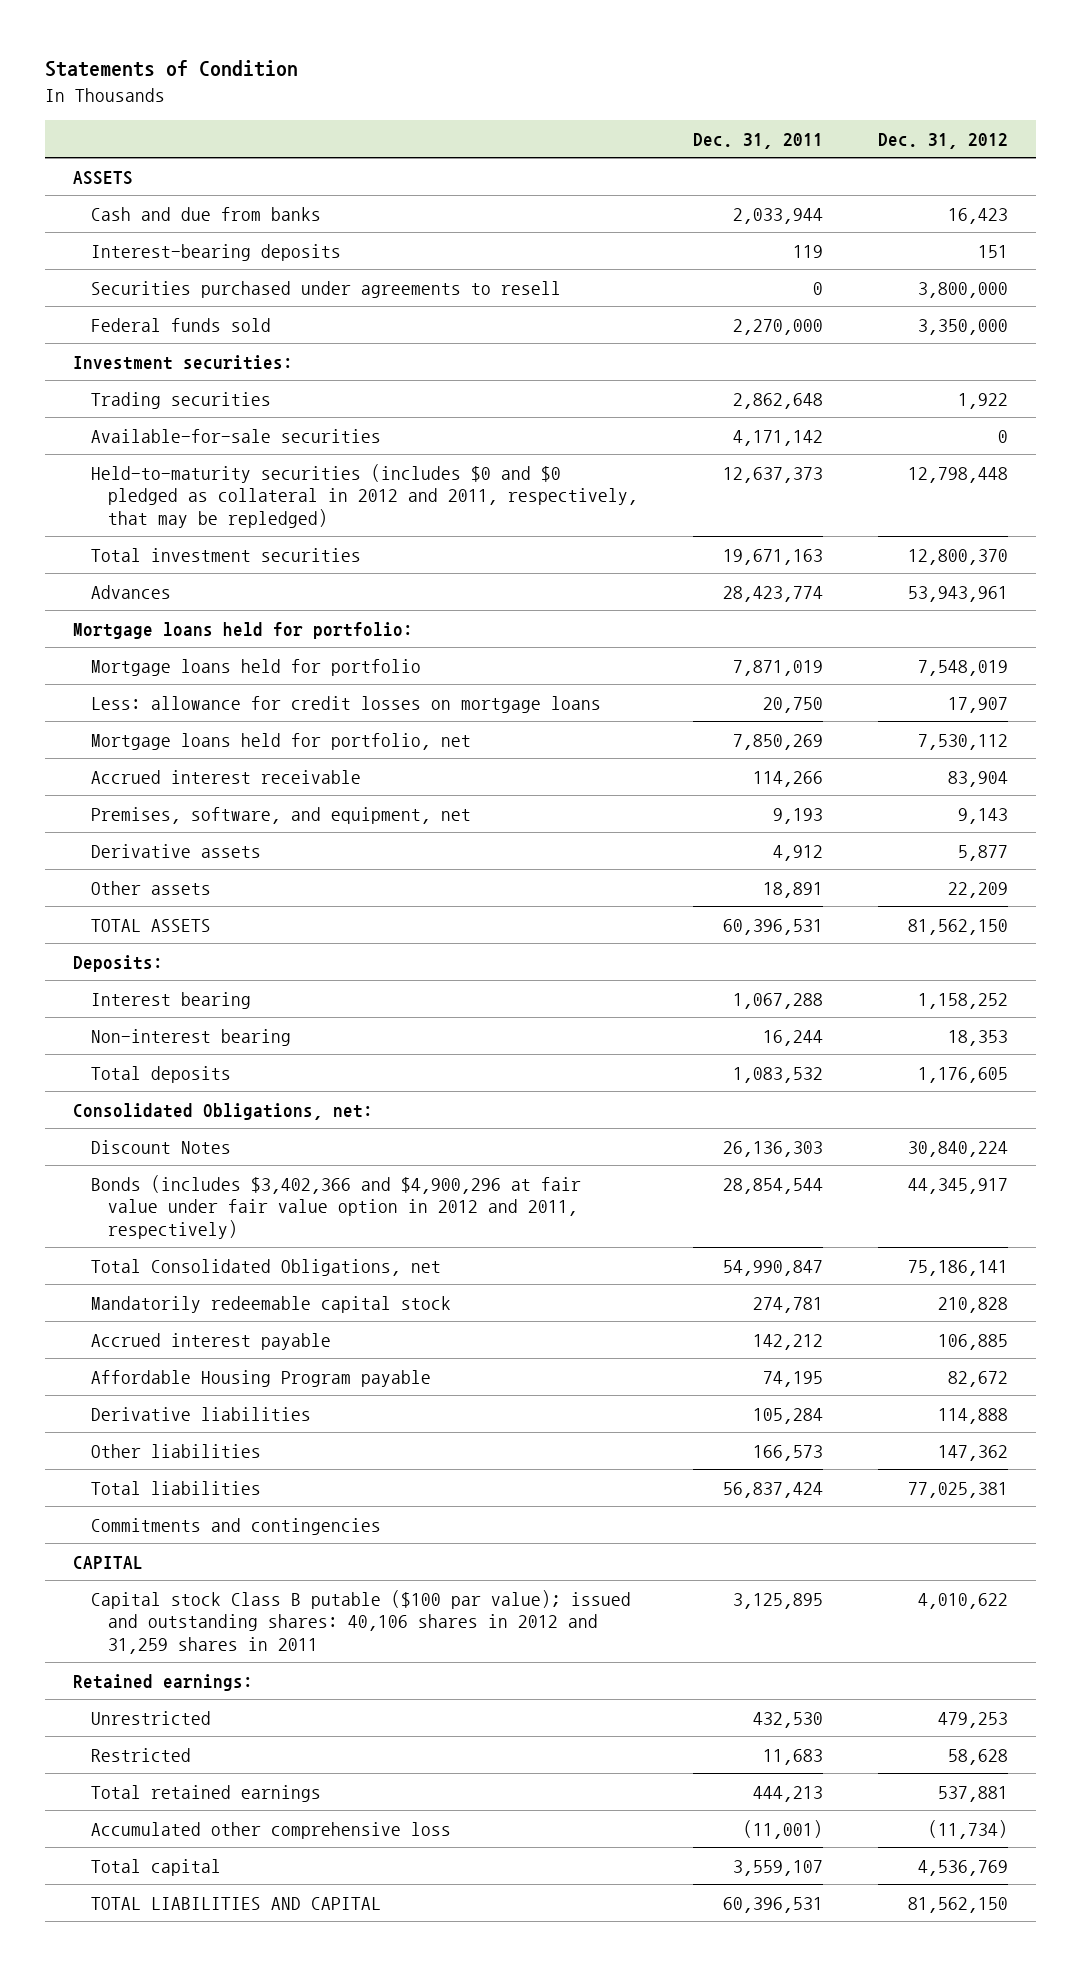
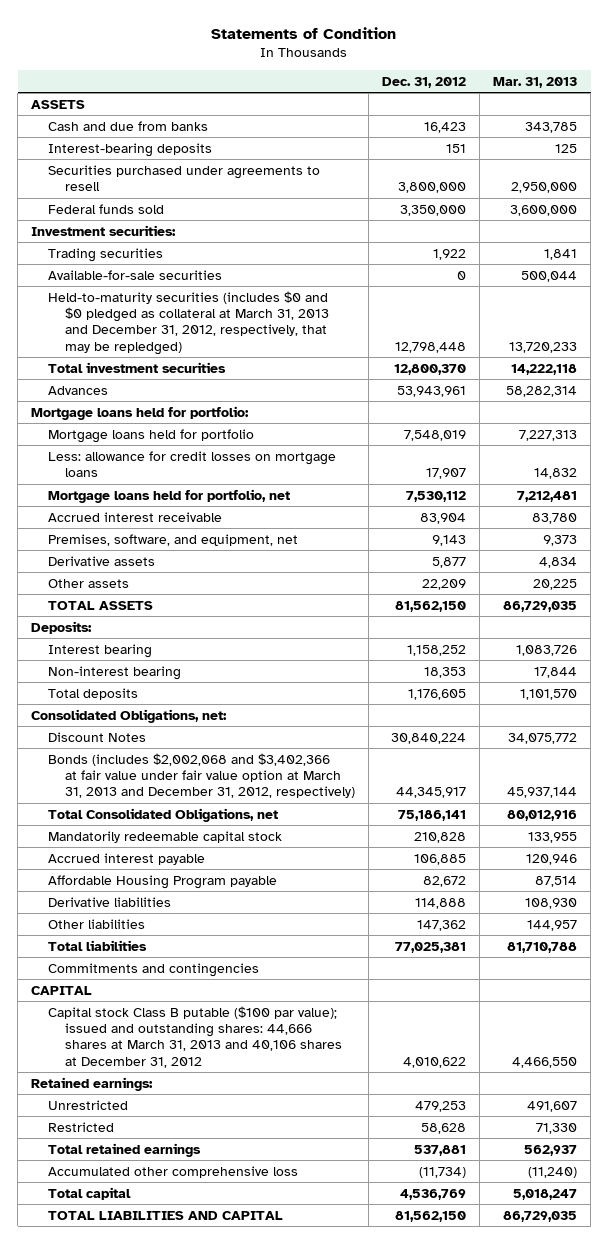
[693,132,824,149] Dec. 31, 2011 -> none
none -> [493,76,578,88] Mar. 31, 2013
[90,463,639,528] Held-to-maturity securities (includes $0 and $0 pledged as collateral in 2012 and 2011, respectively, that may be repledged) -> [48,290,330,355] Held-to-maturity securities (includes $0 and $0 pledged as collateral at March 31, 2013 and December 31, 2012, respectively, that may be repledged)
[90,1174,581,1239] Bonds (includes $3,402,366 and $4,900,296 at fair value under fair value option in 2012 and 2011, respectively) -> [48,752,356,799] Bonds (includes $2,002,068 and $3,402,366 at fair value under fair value option at March 31, 2013 and December 31, 2012, respectively)
[90,1589,631,1654] Capital stock Class B putable ($100 par value); issued and outstanding shares: 40,106 shares in 2012 and 31,259 shares in 2011 -> [48,1005,343,1068] Capital stock Class B putable ($100 par value); issued and outstanding shares: 44,666 shares at March 31, 2013 and 40,106 shares at December 31, 2012

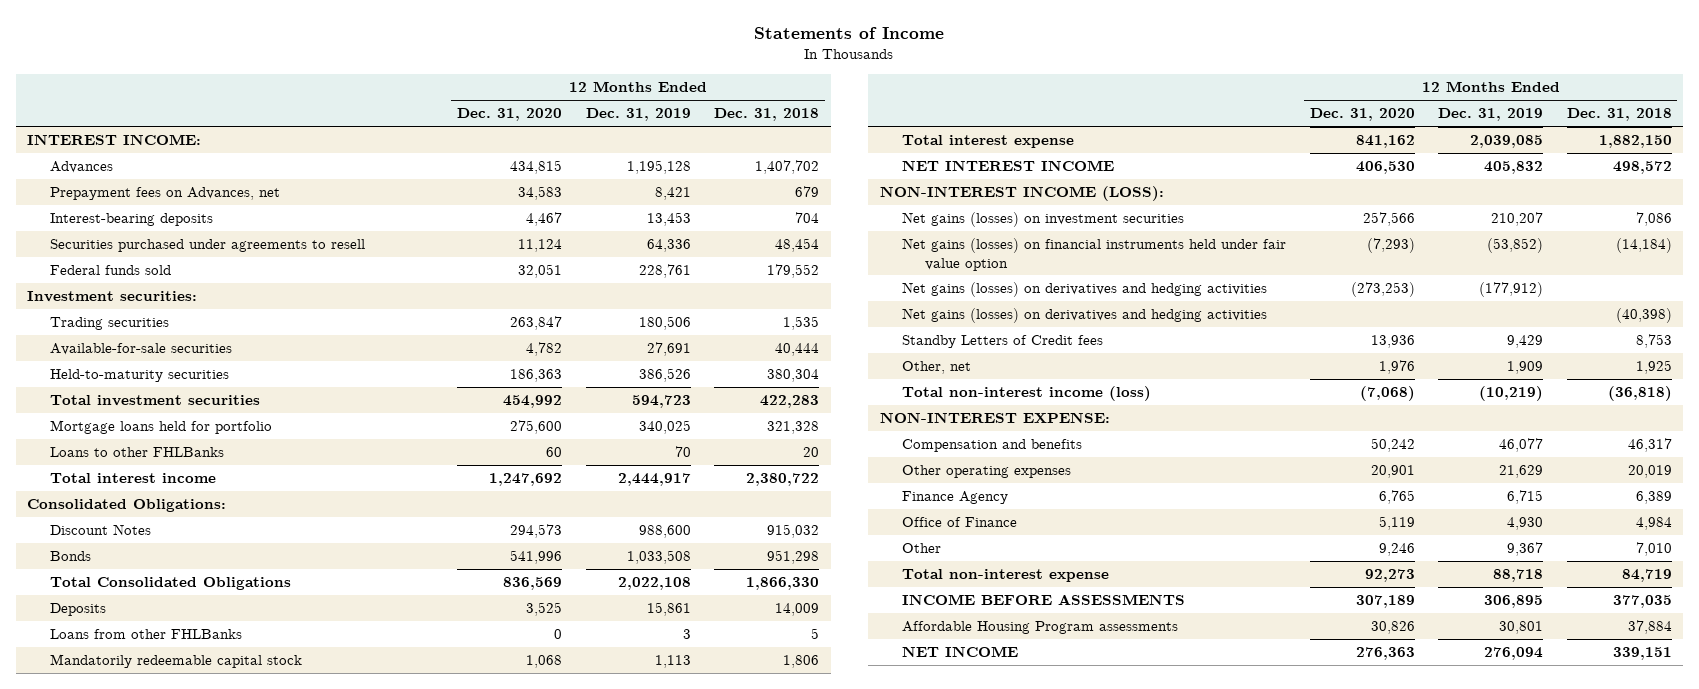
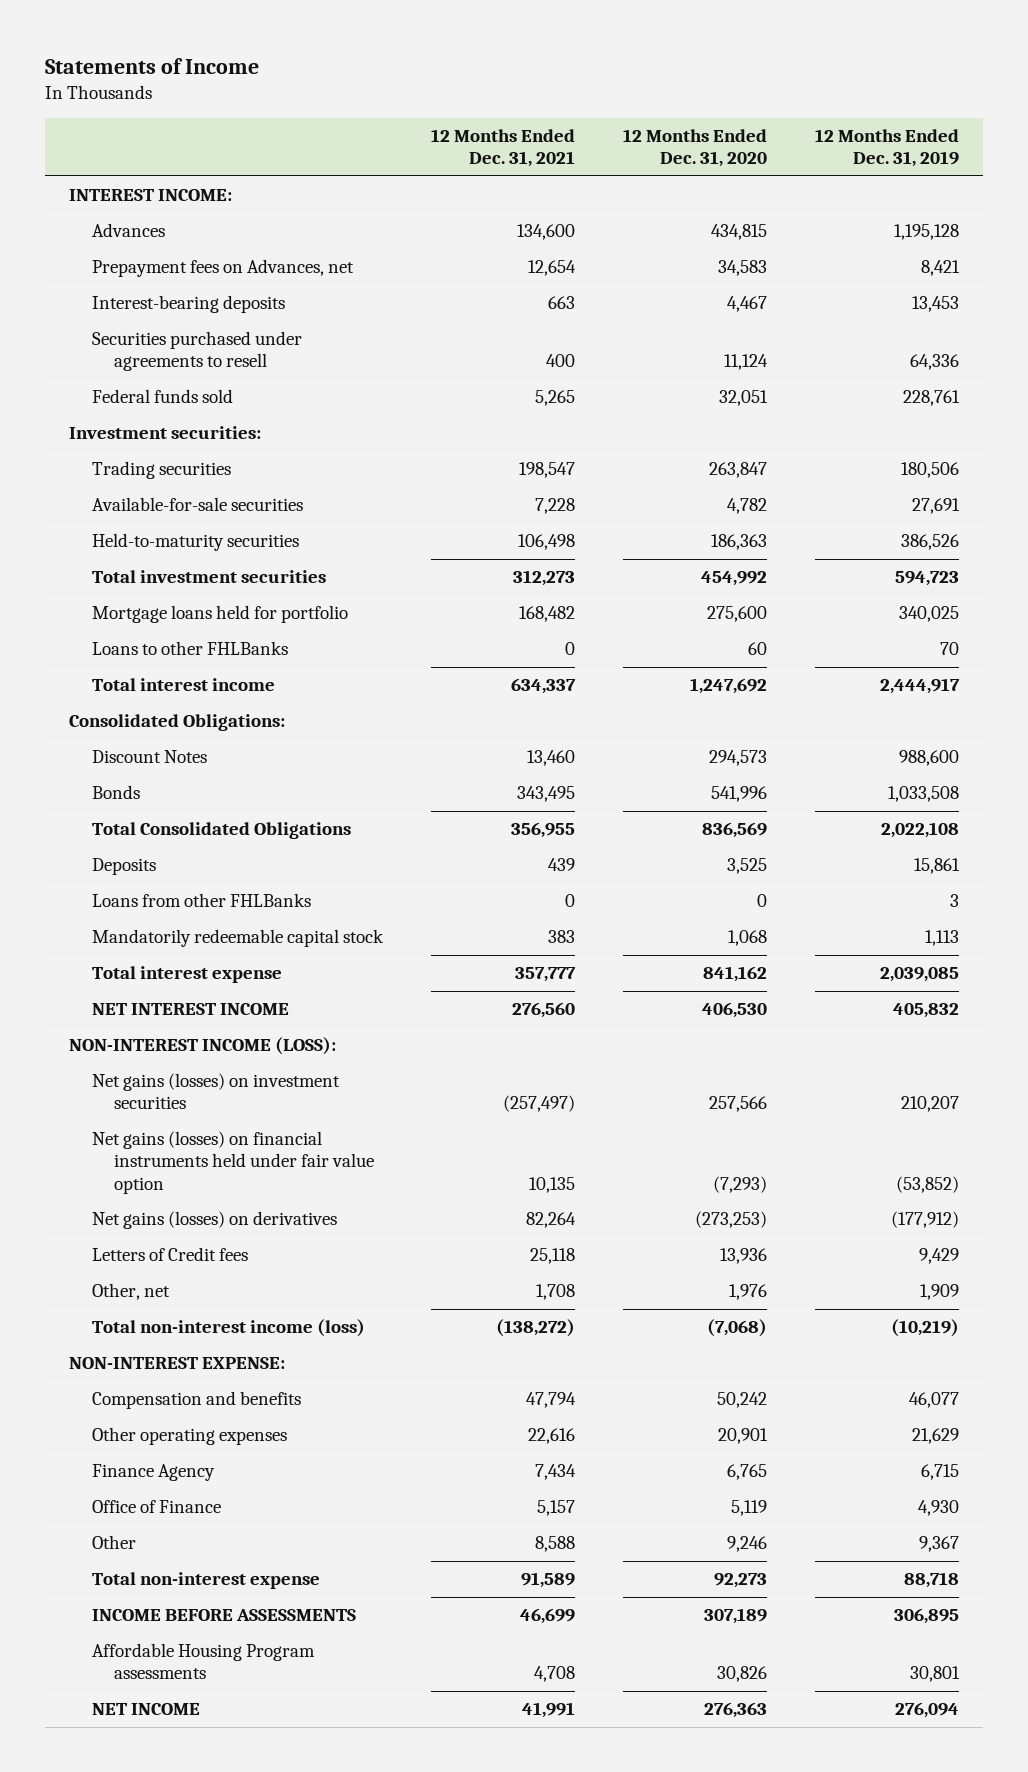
[714,108,820,122] Dec. 31, 2018 -> none
none -> [430,128,575,168] 12 Months Ended Dec. 31, 2021
[902,308,1268,324] Net gains (losses) on derivatives and hedging activities -> none
[902,282,1268,298] Net gains (losses) on derivatives and hedging activities -> [91,1211,337,1230] Net gains (losses) on derivatives
[902,335,1104,349] Standby Letters of Credit fees -> [91,1247,248,1262] Letters of Credit fees

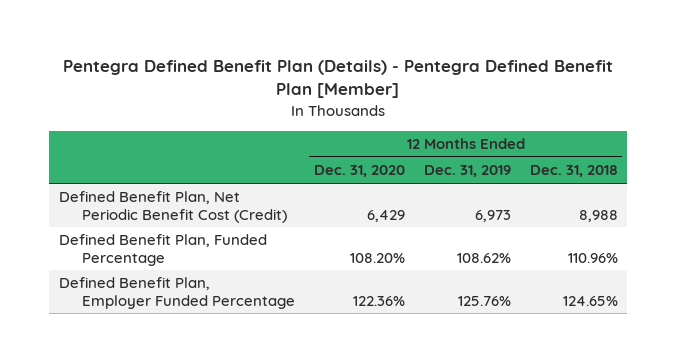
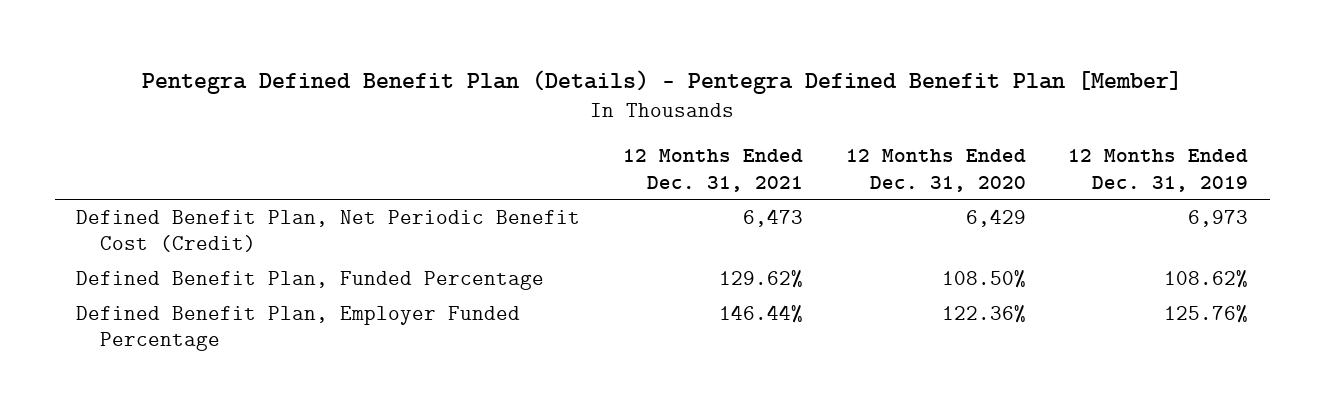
[529,165,618,178] Dec. 31, 2018 -> none
none -> [623,149,804,192] 12 Months Ended Dec. 31, 2021
[349,252,405,263] 108.20% -> [941,269,1026,288] 108.50%

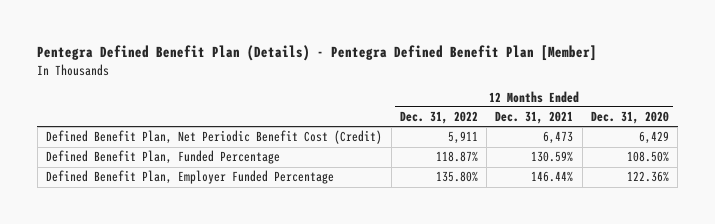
[1068,149,1249,192] 12 Months Ended Dec. 31, 2019 -> none
none -> [399,111,478,125] Dec. 31, 2022
[719,269,804,288] 129.62% -> [531,151,574,163] 130.59%

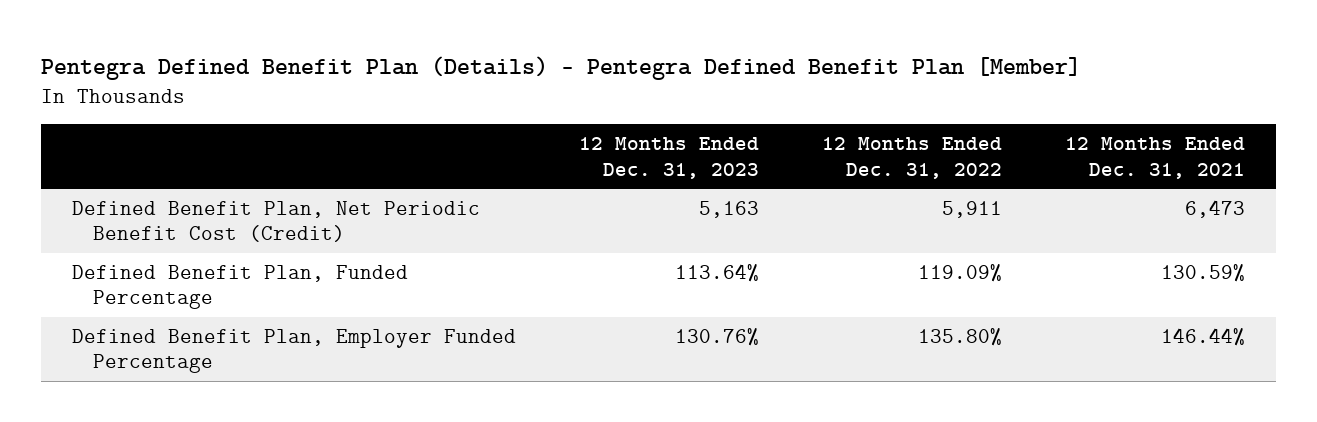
[591,111,670,125] Dec. 31, 2020 -> none
none -> [579,136,760,179] 12 Months Ended Dec. 31, 2023
[435,151,478,163] 118.87% -> [917,263,1002,282] 119.09%

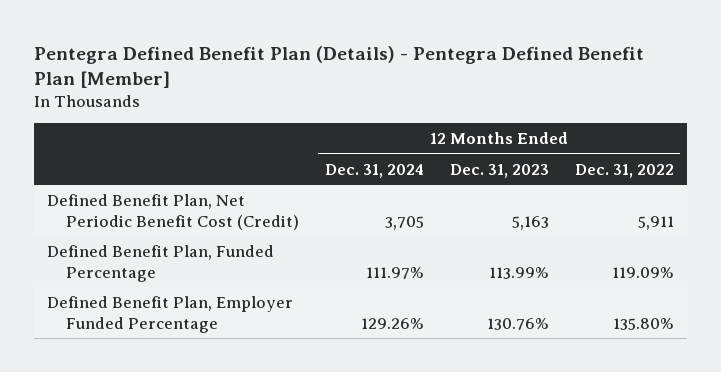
[1064,136,1245,179] 12 Months Ended Dec. 31, 2021 -> none
none -> [324,163,424,178] Dec. 31, 2024
[675,263,760,282] 113.64% -> [488,266,549,279] 113.99%

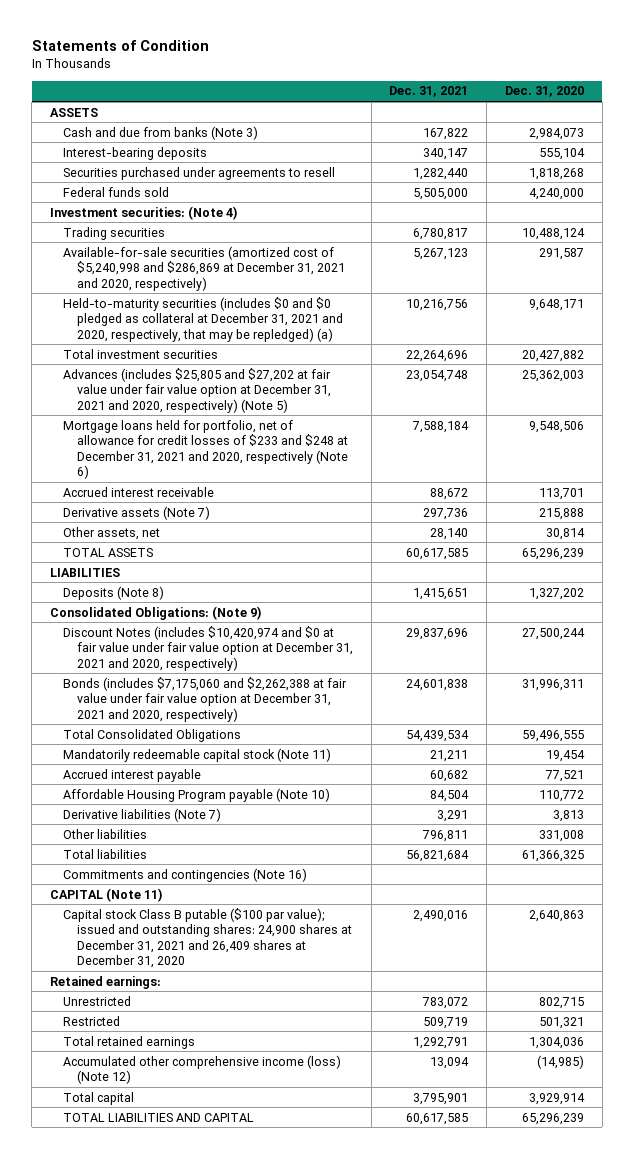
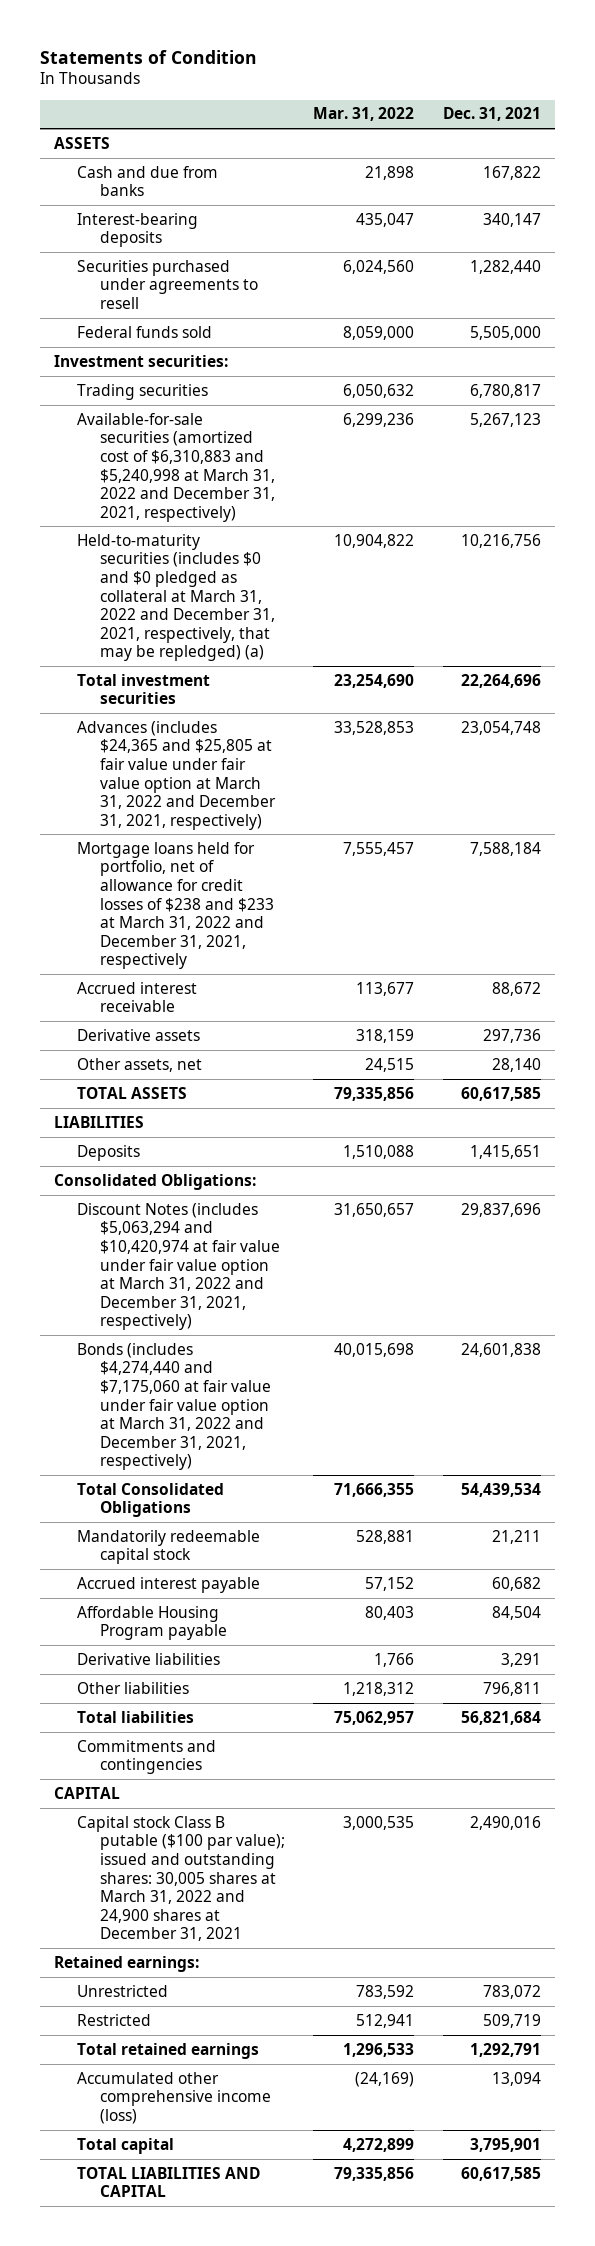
[504,86,584,98] Dec. 31, 2020 -> none
none -> [313,107,415,122] Mar. 31, 2022
[63,125,259,140] Cash and due from banks (Note 3) -> [76,165,218,197] Cash and due from banks
[49,205,238,220] Investment securities: (Note 4) -> [54,354,229,367] Investment securities:
[63,245,345,291] Available-for-sale securities (amortized cost of $5,240,998 and $286,869 at December 31, 2021 and 2020, respectively) -> [76,412,275,522] Available-for-sale securities (amortized cost of $6,310,883 and $5,240,998 at March 31, 2022 and December 31, 2021, respectively)
[63,296,343,342] Held-to-maturity securities (includes $0 and $0 pledged as collateral at December 31, 2021 and 2020, respectively, that may be repledged) (a) -> [76,533,275,662] Held-to-maturity securities (includes $0 and $0 pledged as collateral at March 31, 2022 and December 31, 2021, respectively, that may be repledged) (a)
[63,367,332,413] Advances (includes $25,805 and $27,202 at fair value under fair value option at December 31, 2021 and 2020, respectively) (Note 5) -> [76,720,276,830] Advances (includes $24,365 and $25,805 at fair value under fair value option at March 31, 2022 and December 31, 2021, respectively)
[63,419,348,480] Mortgage loans held for portfolio, net of allowance for credit losses of $233 and $248 at December 31, 2021 and 2020, respectively (Note 6) -> [76,841,274,970] Mortgage loans held for portfolio, net of allowance for credit losses of $238 and $233 at March 31, 2022 and December 31, 2021, respectively
[63,505,211,520] Derivative assets (Note 7) -> [76,1028,200,1041] Derivative assets
[63,585,165,600] Deposits (Note 8) -> [76,1144,140,1161] Deposits
[49,605,262,620] Consolidated Obligations: (Note 9) -> [54,1173,257,1190] Consolidated Obligations:
[63,625,353,671] Discount Notes (includes $10,420,974 and $0 at fair value under fair value option at December 31, 2021 and 2020, respectively) -> [76,1202,280,1331] Discount Notes (includes $5,063,294 and $10,420,974 at fair value under fair value option at March 31, 2022 and December 31, 2021, respectively)
[63,676,348,722] Bonds (includes $7,175,060 and $2,262,388 at fair value under fair value option at December 31, 2021 and 2020, respectively) -> [76,1342,271,1471] Bonds (includes $4,274,440 and $7,175,060 at fair value under fair value option at March 31, 2022 and December 31, 2021, respectively)
[63,747,332,762] Mandatorily redeemable capital stock (Note 11) -> [76,1529,260,1565] Mandatorily redeemable capital stock
[63,787,331,802] Affordable Housing Program payable (Note 10) -> [76,1605,227,1641] Affordable Housing Program payable
[63,807,222,822] Derivative liabilities (Note 7) -> [76,1652,220,1665] Derivative liabilities
[63,867,308,882] Commitments and contingencies (Note 16) -> [76,1739,216,1775] Commitments and contingencies
[49,887,163,902] CAPITAL (Note 11) -> [54,1786,121,1799] CAPITAL
[63,907,352,969] Capital stock Class B putable ($100 par value); issued and outstanding shares: 24,900 shares at December 31, 2021 and 26,409 shares at December 31, 2020 -> [76,1815,285,1942] Capital stock Class B putable ($100 par value); issued and outstanding shares: 30,005 shares at March 31, 2022 and 24,900 shares at December 31, 2021
[63,1054,342,1085] Accumulated other comprehensive income (loss) (Note 12) -> [76,2071,271,2124] Accumulated other comprehensive income (loss)

